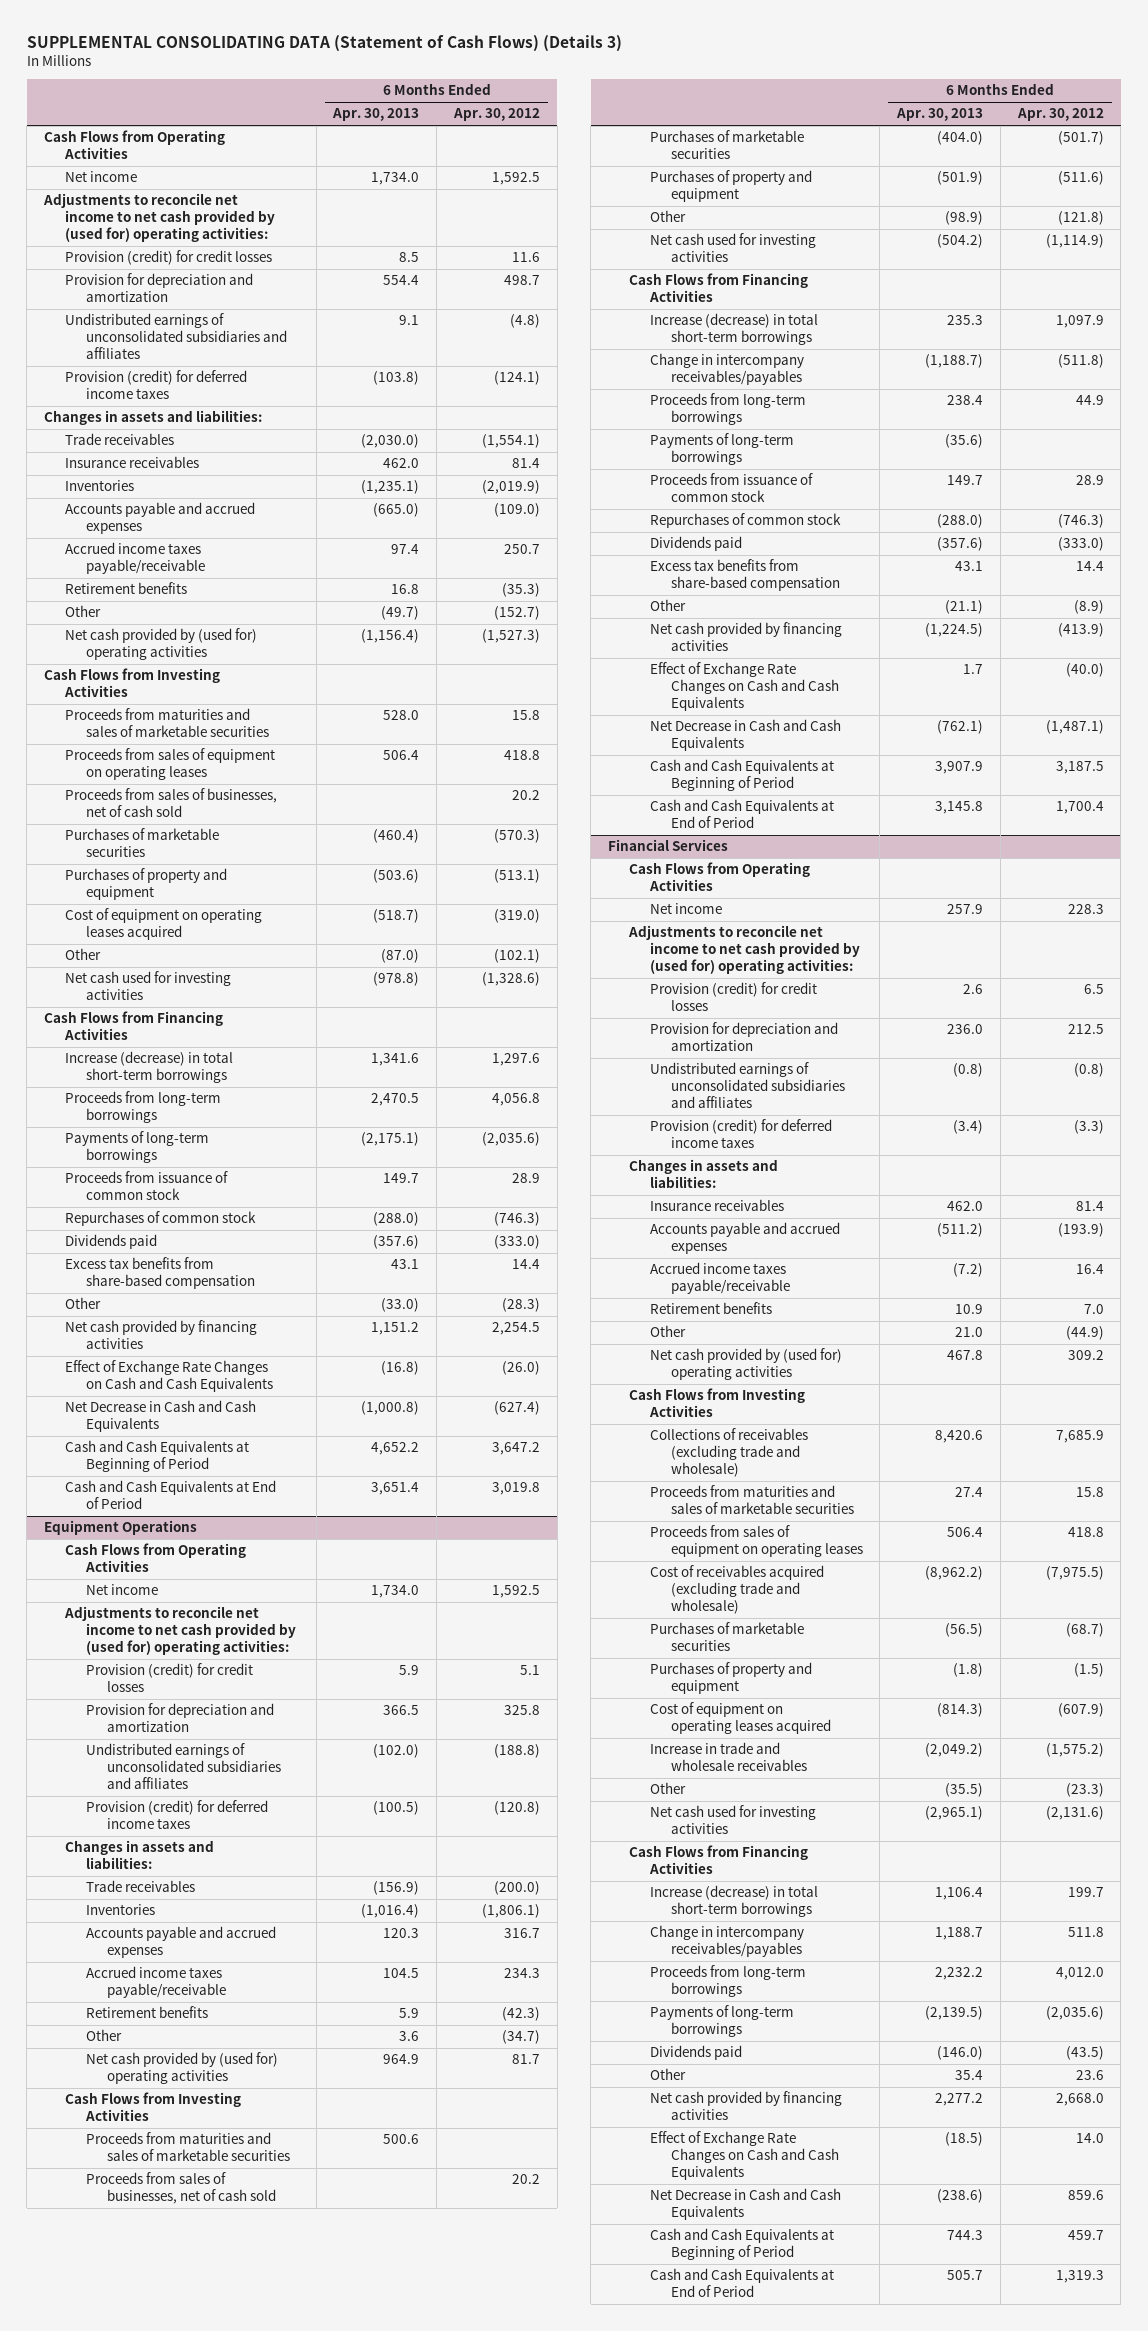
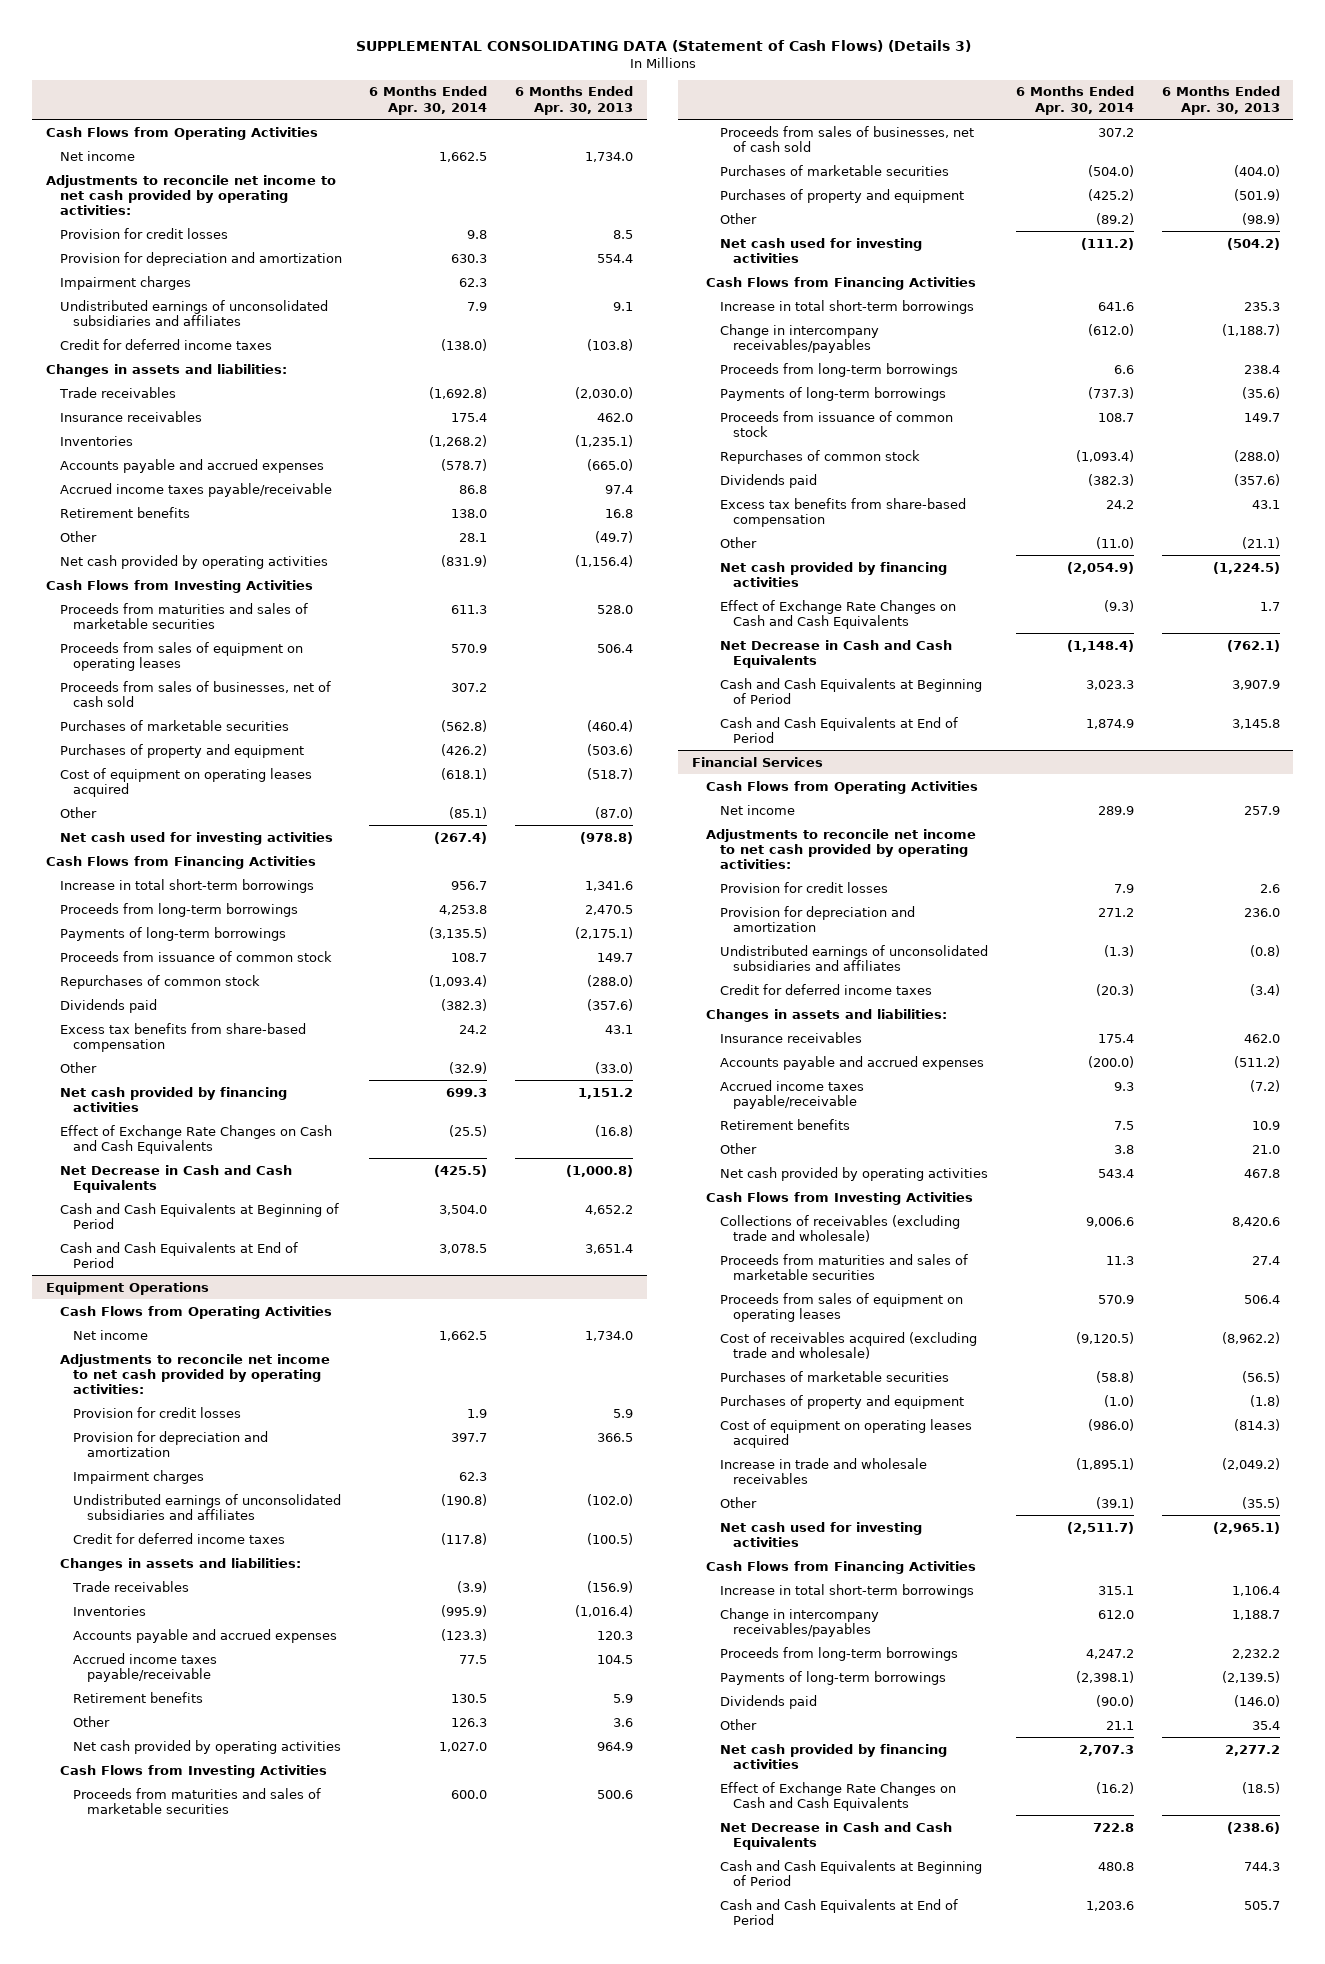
[452,108,540,122] Apr. 30, 2012 -> none
none -> [369,86,488,115] 6 Months Ended Apr. 30, 2014
[43,193,275,242] Adjustments to reconcile net income to net cash provided by (used for) operating activities: -> [45,174,336,215] Adjustments to reconcile net income to net cash provided by operating activities:
[64,250,272,266] Provision (credit) for credit losses -> [59,227,228,239] Provision for credit losses
none -> [59,275,191,290] Impairment charges
[64,370,247,400] Provision (credit) for deferred income taxes -> [59,338,272,350] Credit for deferred income taxes
[64,628,257,661] Net cash provided by (used for) operating activities -> [59,554,328,569] Net cash provided by operating activities
[64,1051,233,1084] Increase (decrease) in total short-term borrowings -> [59,878,314,893] Increase in total short-term borrowings
[63,1606,296,1655] Adjustments to reconcile net income to net cash provided by (used for) operating activities: -> [59,1353,330,1394] Adjustments to reconcile net income to net cash provided by operating activities:
[85,1663,253,1693] Provision (credit) for credit losses -> [73,1406,242,1418] Provision for credit losses
none -> [73,1469,205,1484] Impairment charges
[85,1800,268,1830] Provision (credit) for deferred income taxes -> [73,1532,286,1544] Credit for deferred income taxes
[85,2052,278,2085] Net cash provided by (used for) operating activities -> [73,1739,342,1754] Net cash provided by operating activities
[649,313,818,346] Increase (decrease) in total short-term borrowings -> [719,299,974,314] Increase in total short-term borrowings
[627,925,860,974] Adjustments to reconcile net income to net cash provided by (used for) operating activities: -> [705,828,976,869] Adjustments to reconcile net income to net cash provided by operating activities:
[649,982,817,1012] Provision (credit) for credit losses -> [719,881,888,893] Provision for credit losses
[649,1119,832,1149] Provision (credit) for deferred income taxes -> [719,983,932,995] Credit for deferred income taxes
[649,1348,842,1381] Net cash provided by (used for) operating activities -> [719,1166,988,1181] Net cash provided by operating activities
[649,1885,818,1918] Increase (decrease) in total short-term borrowings -> [719,1583,974,1598] Increase in total short-term borrowings

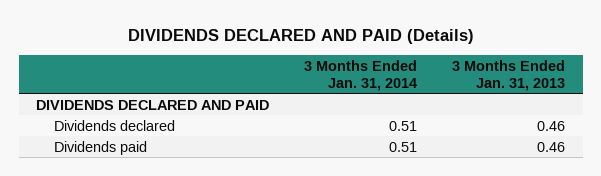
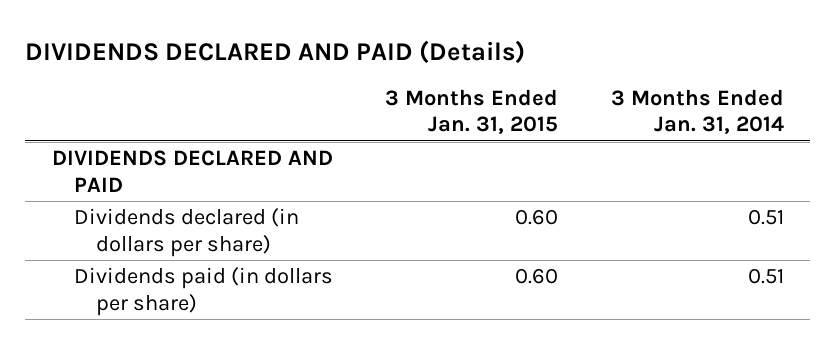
[452,60,566,91] 3 Months Ended Jan. 31, 2013 -> none
none -> [385,89,559,135] 3 Months Ended Jan. 31, 2015
[53,119,175,131] Dividends declared -> [73,208,299,257] Dividends declared (in dollars per share)
[53,140,147,155] Dividends paid -> [73,267,333,316] Dividends paid (in dollars per share)

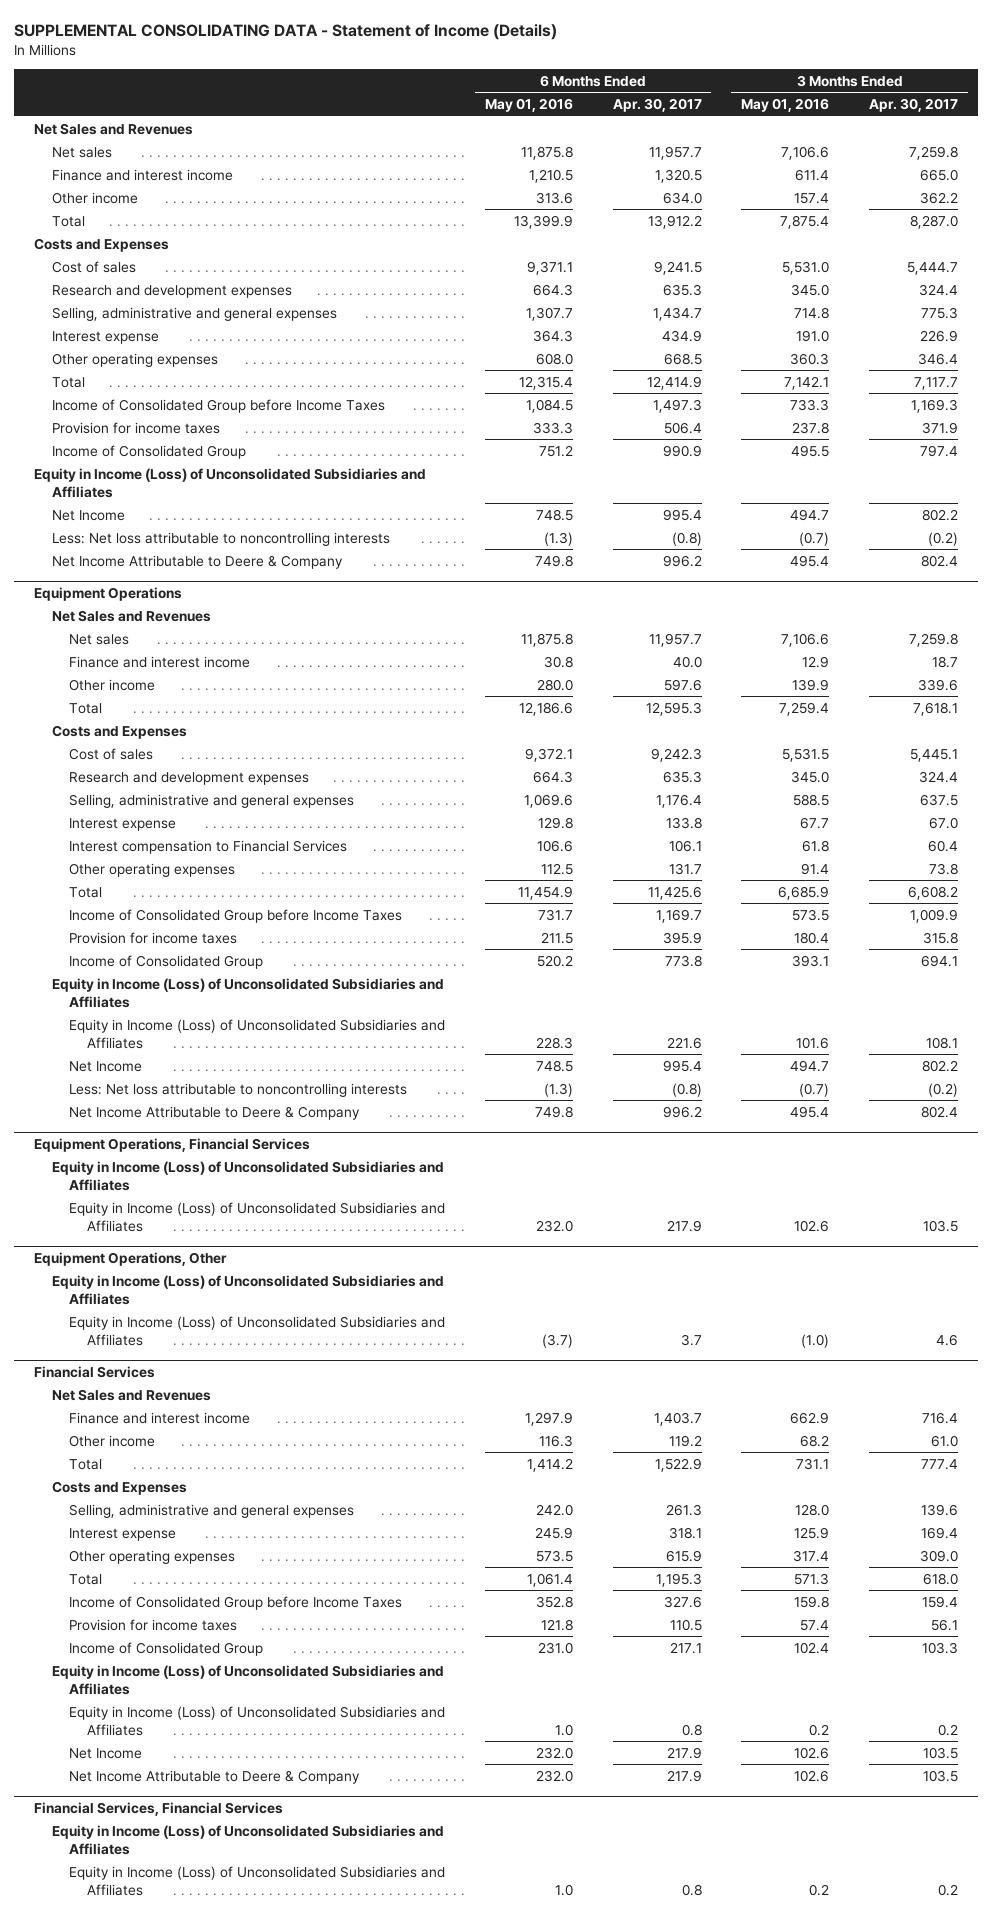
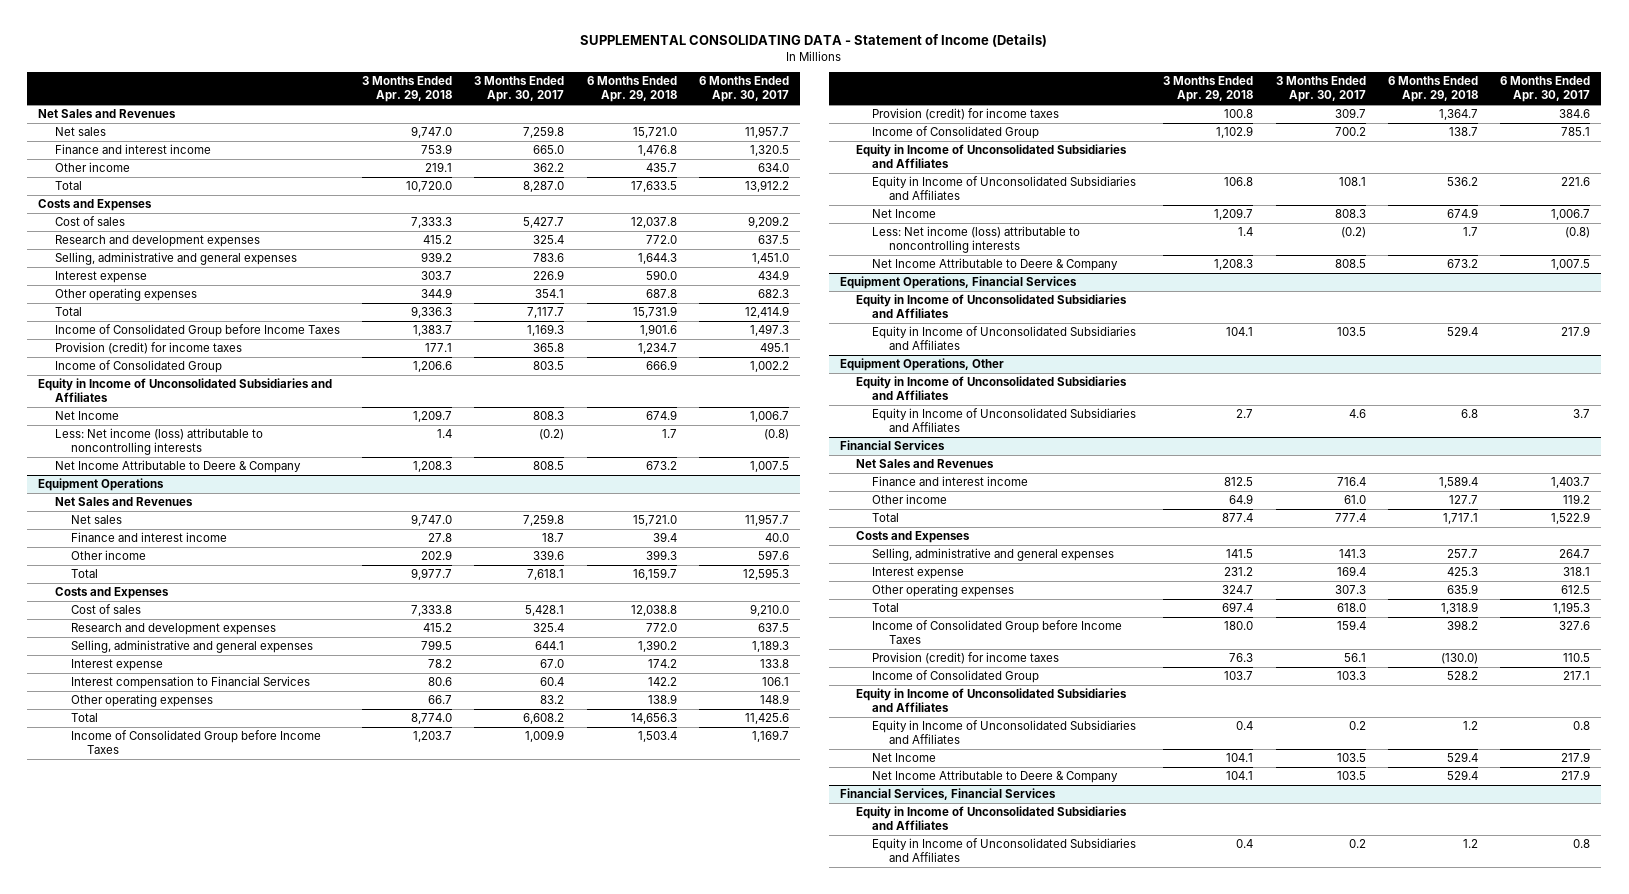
[484,97,573,112] May 01, 2016 -> none
[741,97,830,112] May 01, 2016 -> none
none -> [362,76,453,103] 3 Months Ended Apr. 29, 2018
none -> [586,76,677,103] 6 Months Ended Apr. 29, 2018
[653,260,702,275] 9,241.5 -> [747,216,789,229] 9,209.2
[906,261,958,275] 5,444.7 -> [523,217,565,229] 5,427.7
[662,283,702,296] 635.3 -> [757,235,789,245] 637.5
[918,283,958,296] 324.4 -> [533,235,565,245] 325.4
[652,306,702,321] 1,434.7 -> [751,253,789,265] 1,451.0
[920,306,958,319] 775.3 -> [533,253,565,263] 783.6
[663,352,702,365] 668.5 -> [757,289,789,299] 682.3
[917,352,958,365] 346.4 -> [535,289,565,299] 354.1
[51,421,220,434] Provision for income taxes -> [54,342,242,355] Provision (credit) for income taxes
[663,421,702,434] 506.4 -> [759,342,789,353] 495.1
[921,421,958,434] 371.9 -> [533,343,565,353] 365.8
[662,444,702,457] 990.9 -> [749,361,789,373] 1,002.2
[919,444,958,457] 797.4 -> [533,361,565,371] 803.5
[34,467,427,498] Equity in Income (Loss) of Unconsolidated Subsidiaries and Affiliates -> [38,378,333,403] Equity in Income of Unconsolidated Subsidiaries and Affiliates
[662,508,702,521] 995.4 -> [749,411,789,423] 1,006.7
[921,508,958,521] 802.2 -> [533,411,565,421] 808.3
[51,531,390,546] Less: Net loss attributable to noncontrolling interests -> [54,428,263,456] Less: Net income (loss) attributable to noncontrolling interests
[662,554,702,567] 996.2 -> [749,461,789,473] 1,007.5
[920,554,958,567] 802.4 -> [533,461,565,471] 808.5
[650,747,702,762] 9,242.3 -> [749,604,789,617] 9,210.0
[909,748,958,762] 5,445.1 -> [525,605,565,617] 5,428.1
[662,770,702,783] 635.3 -> [757,623,789,633] 637.5
[918,770,958,783] 324.4 -> [533,623,565,633] 325.4
[655,793,702,808] 1,176.4 -> [751,640,789,653] 1,189.3
[919,793,958,806] 637.5 -> [535,641,565,651] 644.1
[668,862,702,875] 131.7 -> [759,694,789,705] 148.9
[928,862,958,875] 73.8 -> [540,695,565,705] 83.2
[69,931,238,944] Provision for income taxes -> [872,108,1060,121] Provision (credit) for income taxes
[662,931,702,944] 395.9 -> [1559,109,1591,119] 384.6
[922,931,958,944] 315.8 -> [1334,108,1366,119] 309.7
[664,954,702,967] 773.8 -> [1561,127,1591,137] 785.1
[920,954,958,967] 694.1 -> [1334,127,1366,137] 700.2
[51,977,444,1008] Equity in Income (Loss) of Unconsolidated Subsidiaries and Affiliates -> [856,144,1128,169] Equity in Income of Unconsolidated Subsidiaries and Affiliates
[69,1018,446,1049] Equity in Income (Loss) of Unconsolidated Subsidiaries and Affiliates -> [872,176,1137,201] Equity in Income of Unconsolidated Subsidiaries and Affiliates
[662,1059,702,1072] 995.4 -> [1551,209,1591,221] 1,006.7
[921,1059,958,1072] 802.2 -> [1334,209,1366,219] 808.3
[69,1082,408,1097] Less: Net loss attributable to noncontrolling interests -> [872,226,1081,254] Less: Net income (loss) attributable to noncontrolling interests
[662,1105,702,1118] 996.2 -> [1551,259,1591,271] 1,007.5
[920,1105,958,1118] 802.4 -> [1334,259,1366,269] 808.5
[51,1160,444,1191] Equity in Income (Loss) of Unconsolidated Subsidiaries and Affiliates -> [856,294,1128,319] Equity in Income of Unconsolidated Subsidiaries and Affiliates
[69,1201,446,1232] Equity in Income (Loss) of Unconsolidated Subsidiaries and Affiliates -> [872,326,1137,351] Equity in Income of Unconsolidated Subsidiaries and Affiliates
[51,1274,444,1305] Equity in Income (Loss) of Unconsolidated Subsidiaries and Affiliates -> [856,376,1128,401] Equity in Income of Unconsolidated Subsidiaries and Affiliates
[69,1315,446,1346] Equity in Income (Loss) of Unconsolidated Subsidiaries and Affiliates -> [872,408,1137,433] Equity in Income of Unconsolidated Subsidiaries and Affiliates
[665,1503,702,1516] 261.3 -> [1559,549,1591,559] 264.7
[920,1503,958,1516] 139.6 -> [1338,549,1366,559] 141.3
[665,1549,702,1562] 615.9 -> [1561,585,1591,595] 612.5
[919,1549,958,1562] 309.0 -> [1334,585,1366,595] 307.3
[69,1618,238,1631] Provision for income taxes -> [872,652,1060,665] Provision (credit) for income taxes
[51,1664,444,1695] Equity in Income (Loss) of Unconsolidated Subsidiaries and Affiliates -> [856,688,1128,713] Equity in Income of Unconsolidated Subsidiaries and Affiliates
[69,1705,446,1736] Equity in Income (Loss) of Unconsolidated Subsidiaries and Affiliates -> [872,720,1137,745] Equity in Income of Unconsolidated Subsidiaries and Affiliates
[51,1824,444,1855] Equity in Income (Loss) of Unconsolidated Subsidiaries and Affiliates -> [856,806,1128,831] Equity in Income of Unconsolidated Subsidiaries and Affiliates
[69,1865,446,1896] Equity in Income (Loss) of Unconsolidated Subsidiaries and Affiliates -> [872,838,1137,863] Equity in Income of Unconsolidated Subsidiaries and Affiliates

